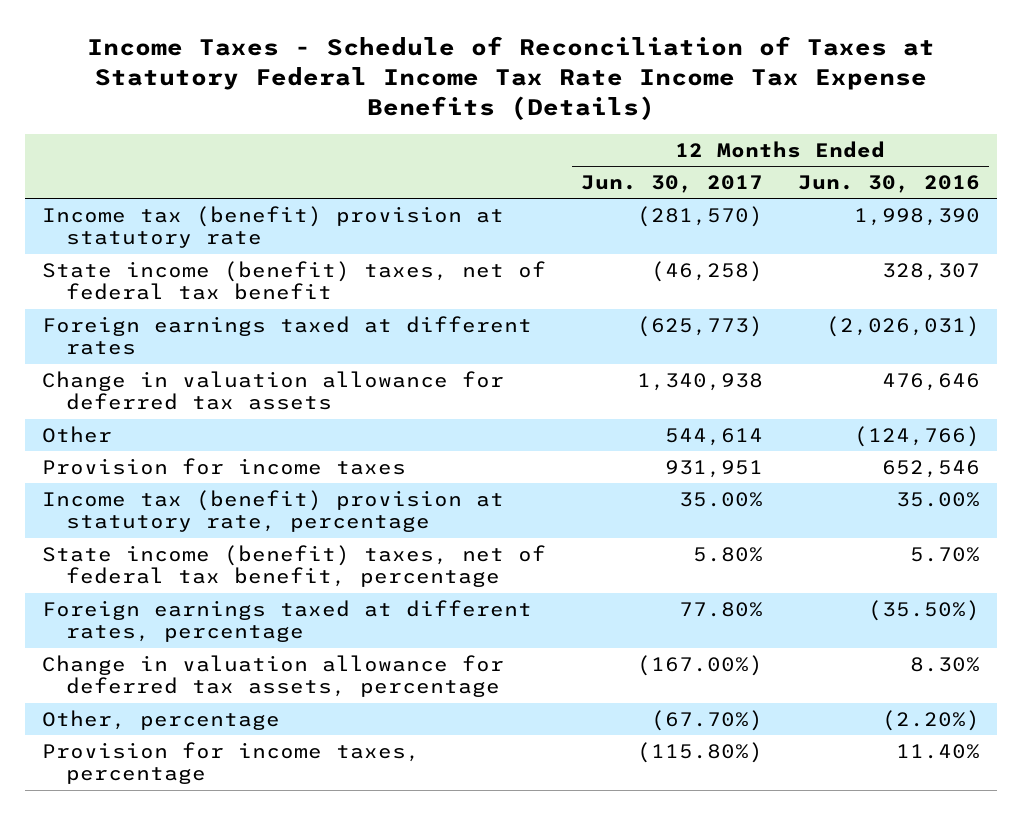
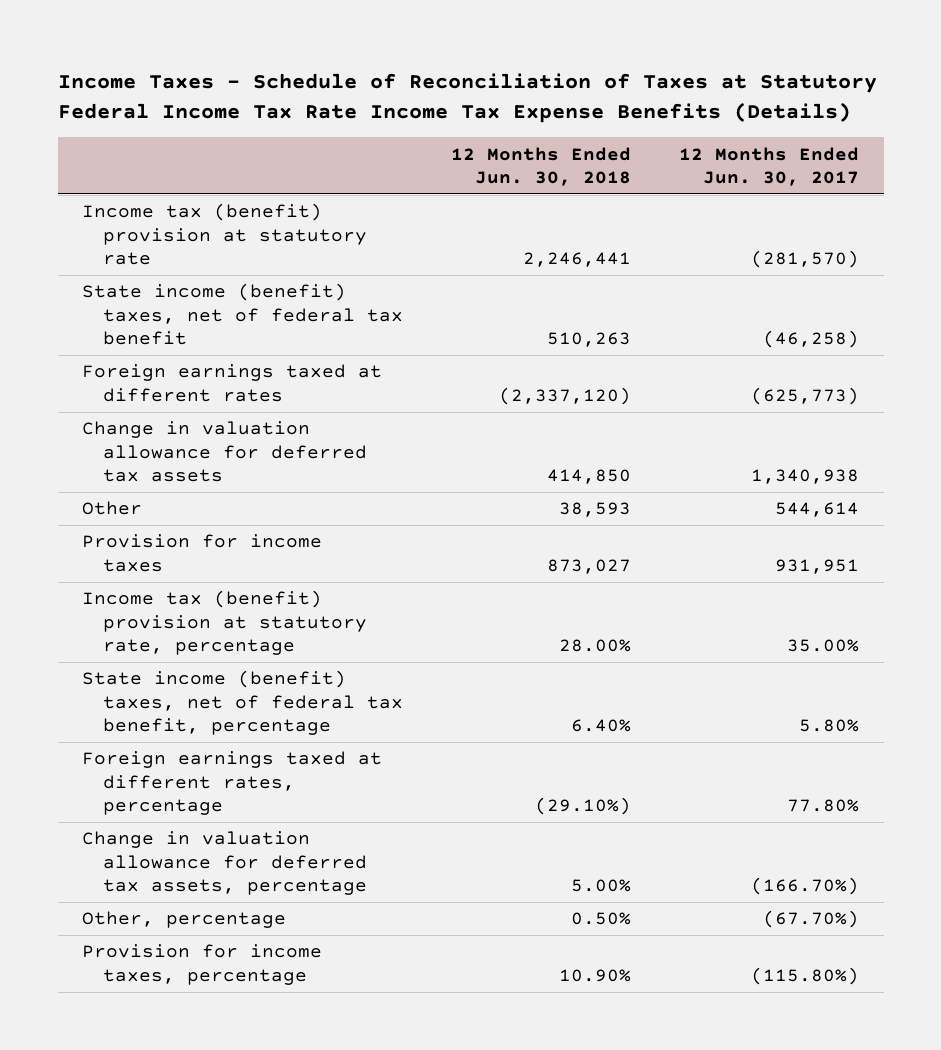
[797,174,980,193] Jun. 30, 2016 -> none
none -> [451,146,632,186] 12 Months Ended Jun. 30, 2018
[636,654,763,676] (167.00%) -> [751,876,860,895] (166.70%)

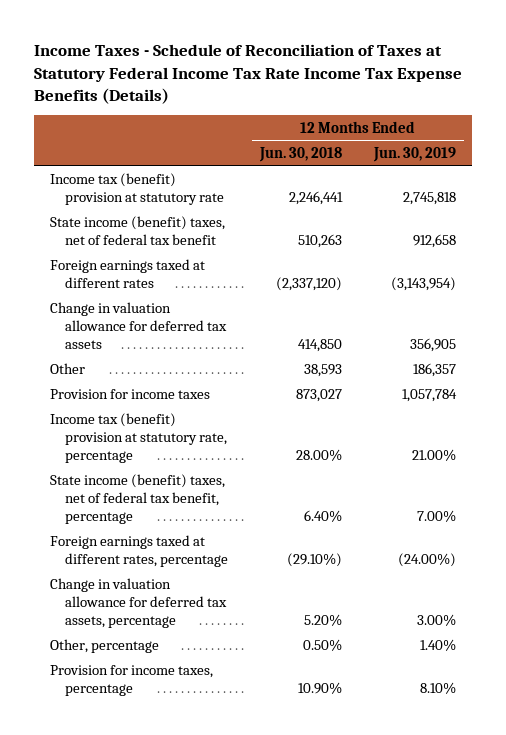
[679,146,860,186] 12 Months Ended Jun. 30, 2017 -> none
none -> [372,147,456,163] Jun. 30, 2019
[571,878,632,892] 5.00% -> [303,614,342,627] 5.20%

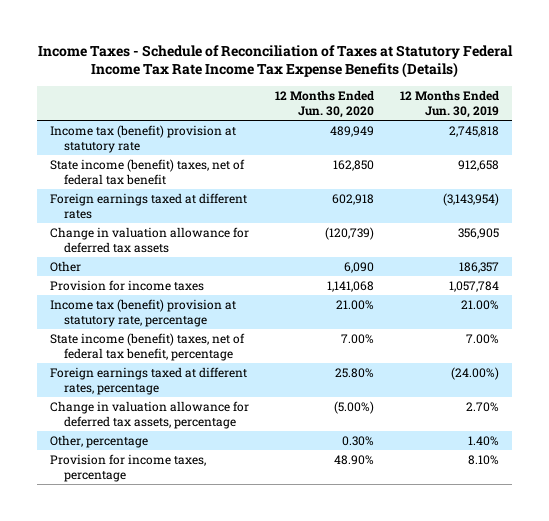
[258,147,342,163] Jun. 30, 2018 -> none
none -> [275,90,375,119] 12 Months Ended Jun. 30, 2020
[416,614,456,627] 3.00% -> [466,401,500,412] 2.70%

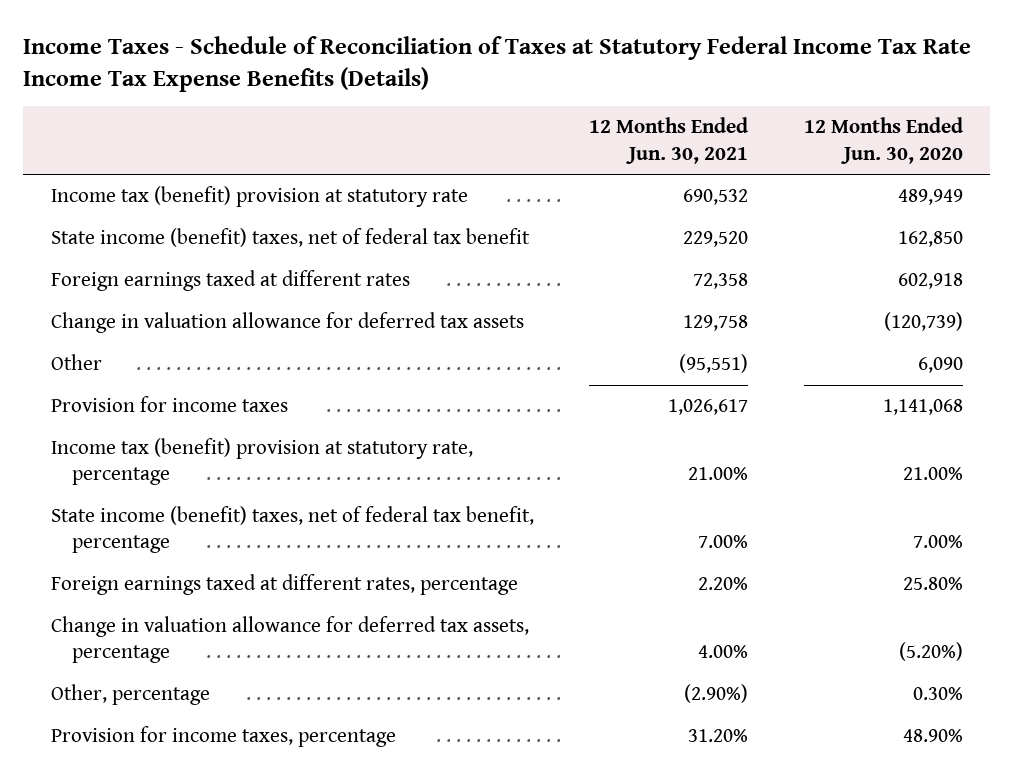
[400,90,500,119] 12 Months Ended Jun. 30, 2019 -> none
none -> [589,117,749,164] 12 Months Ended Jun. 30, 2021
[334,400,375,414] (5.00%) -> [898,642,963,662] (5.20%)

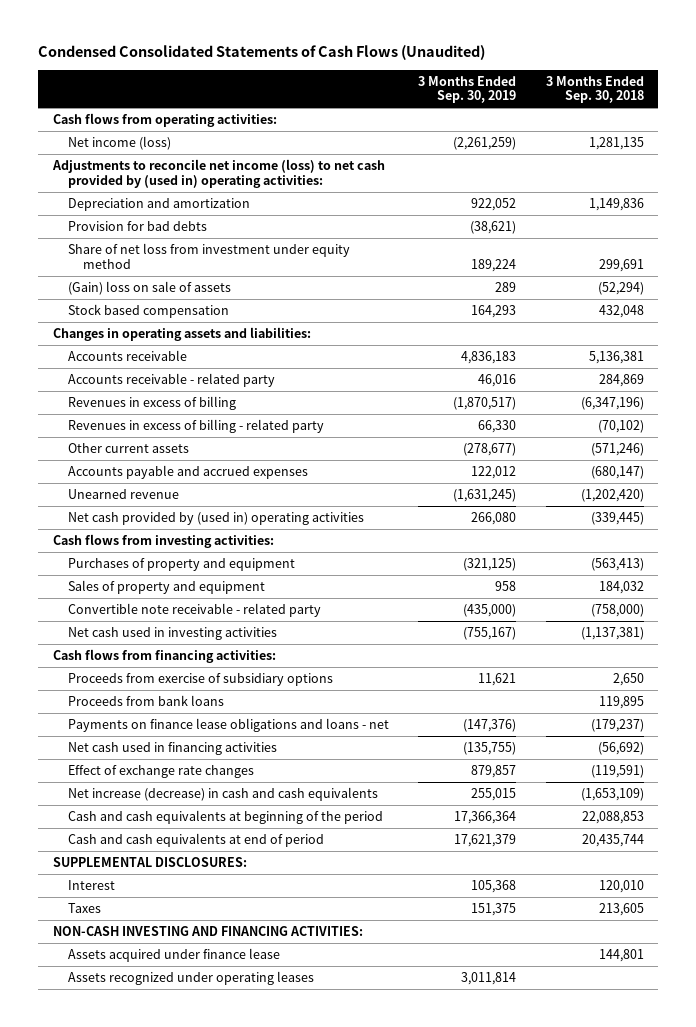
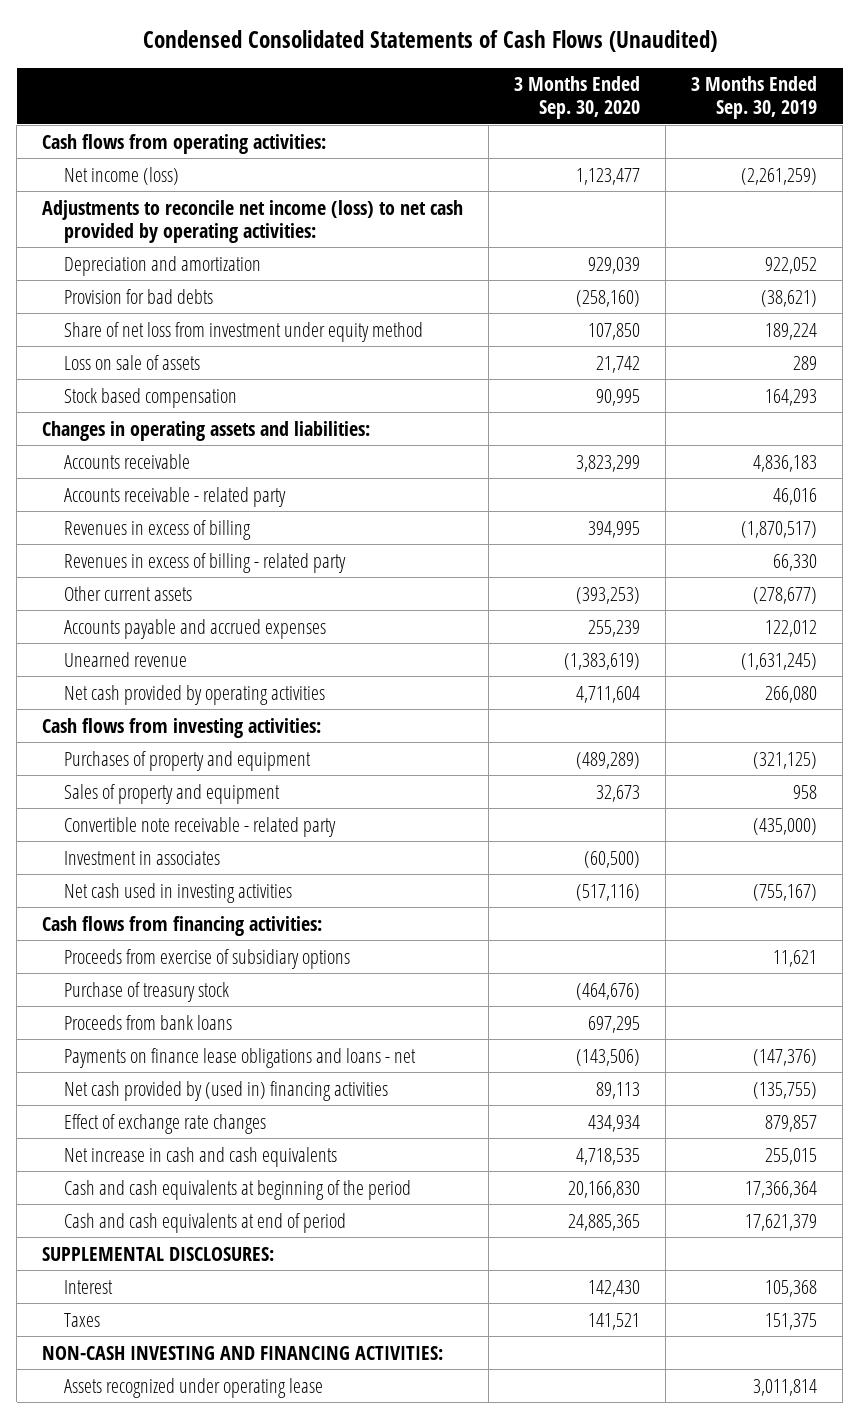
[545,75,644,104] 3 Months Ended Sep. 30, 2018 -> none
none -> [514,76,641,120] 3 Months Ended Sep. 30, 2020
[51,159,385,188] Adjustments to reconcile net income (loss) to net cash provided by (used in) operating activities: -> [42,199,464,243] Adjustments to reconcile net income (loss) to net cash provided by operating activities:
[67,281,231,296] (Gain) loss on sale of assets -> [63,354,200,370] Loss on sale of assets
[67,512,364,526] Net cash provided by (used in) operating activities -> [63,684,325,705] Net cash provided by operating activities
none -> [63,850,220,865] Investment in associates
none -> [63,981,229,1002] Purchase of treasury stock
[67,742,277,756] Net cash used in financing activities -> [63,1080,388,1101] Net cash provided by (used in) financing activities
[67,787,378,802] Net increase (decrease) in cash and cash equivalents -> [63,1146,337,1167] Net increase in cash and cash equivalents
[67,948,280,963] Assets acquired under finance lease -> none
[67,971,314,986] Assets recognized under operating leases -> [63,1377,323,1398] Assets recognized under operating lease

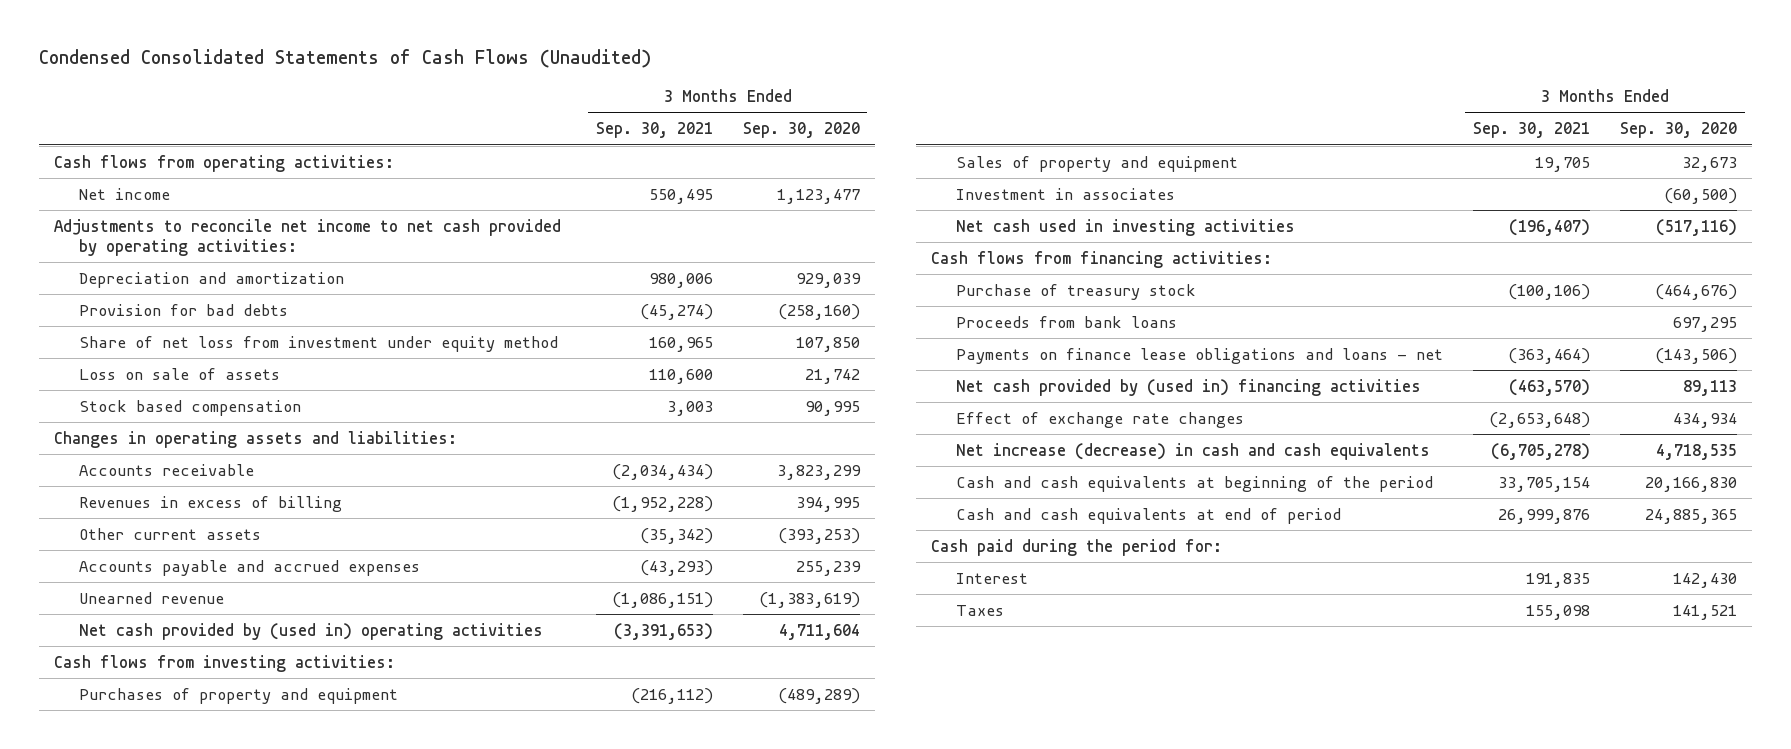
[691,76,818,120] 3 Months Ended Sep. 30, 2019 -> none
none -> [595,122,713,139] Sep. 30, 2021
[63,166,179,185] Net income (loss) -> [78,187,170,200] Net income
[42,199,464,243] Adjustments to reconcile net income (loss) to net cash provided by operating activities: -> [53,218,561,256] Adjustments to reconcile net income to net cash provided by operating activities:
[63,486,286,507] Accounts receivable - related party -> none
[63,552,346,573] Revenues in excess of billing - related party -> none
[63,684,325,705] Net cash provided by operating activities -> [78,622,543,640] Net cash provided by (used in) operating activities
[63,816,336,837] Convertible note receivable - related party -> none
[63,948,350,969] Proceeds from exercise of subsidiary options -> none
[63,1146,337,1167] Net increase in cash and cash equivalents -> [955,442,1430,460] Net increase (decrease) in cash and cash equivalents
[42,1246,275,1261] SUPPLEMENTAL DISCLOSURES: -> none
none -> [930,538,1222,556] Cash paid during the period for:
[42,1345,444,1360] NON-CASH INVESTING AND FINANCING ACTIVITIES: -> none
[63,1377,323,1398] Assets recognized under operating lease -> none

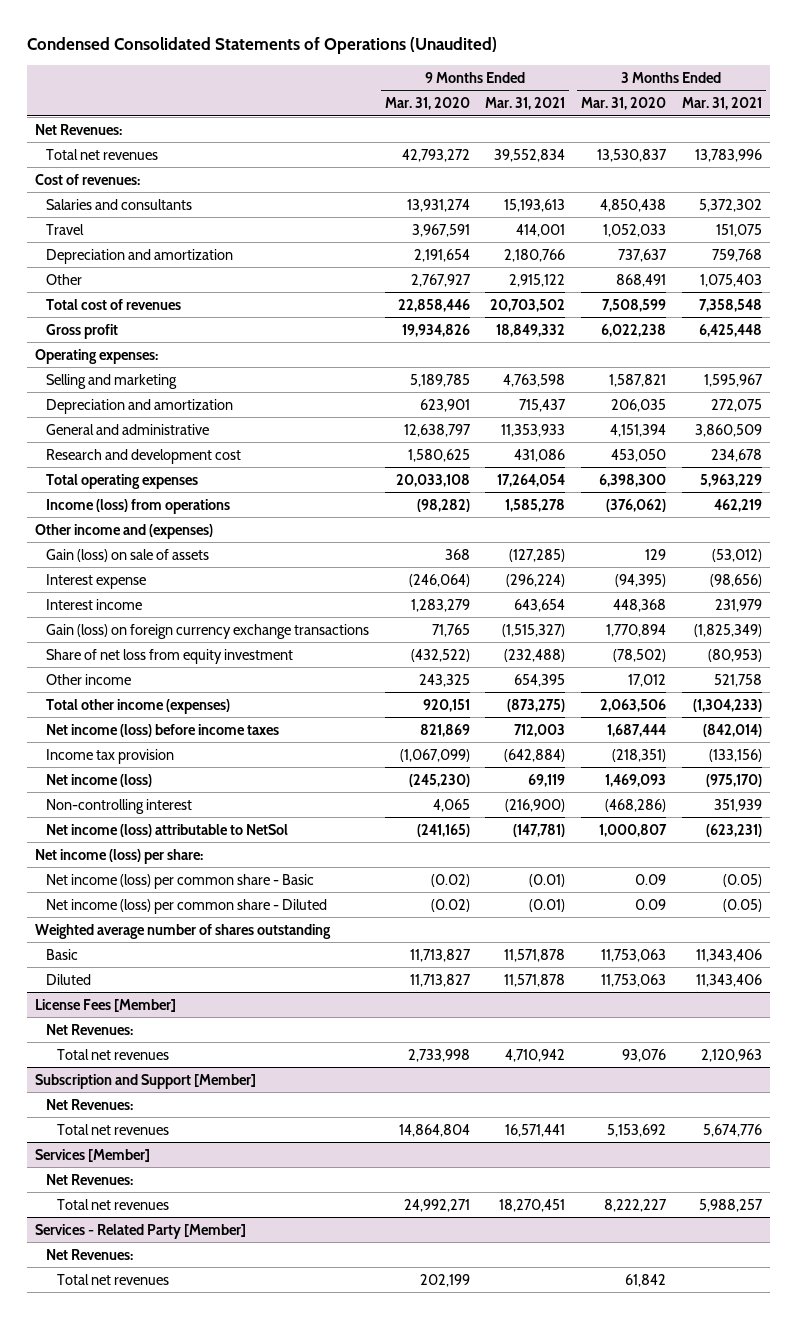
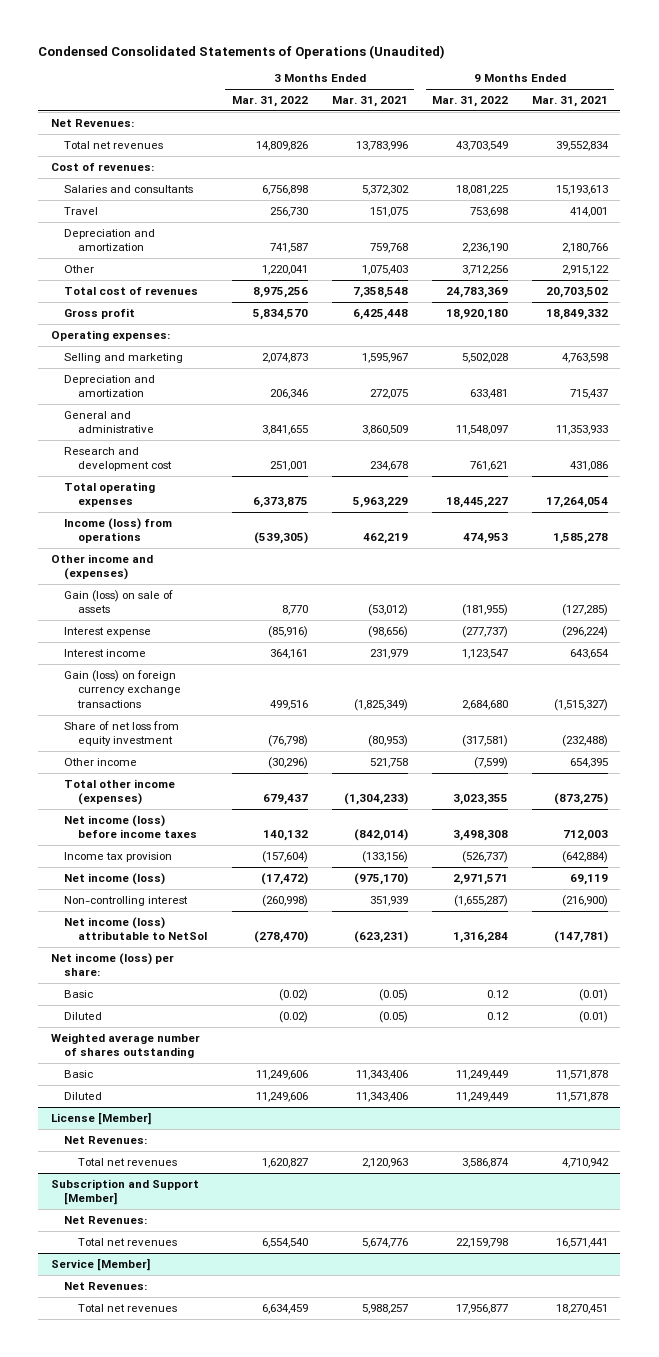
[384,97,470,111] Mar. 31, 2020 -> none
[581,97,667,111] Mar. 31, 2020 -> none
none -> [231,96,308,108] Mar. 31, 2022
none -> [431,96,508,108] Mar. 31, 2022
[45,873,314,889] Net income (loss) per common share - Basic -> [64,989,94,998] Basic
[45,898,327,914] Net income (loss) per common share - Diluted -> [64,1011,103,1020] Diluted
[35,998,177,1012] License Fees [Member] -> [50,1111,151,1125] License [Member]
[35,1148,151,1162] Services [Member] -> [50,1257,150,1271] Service [Member]
[35,1223,247,1239] Services - Related Party [Member] -> none
[45,1248,133,1260] Net Revenues: -> none
[56,1273,169,1285] Total net revenues -> none

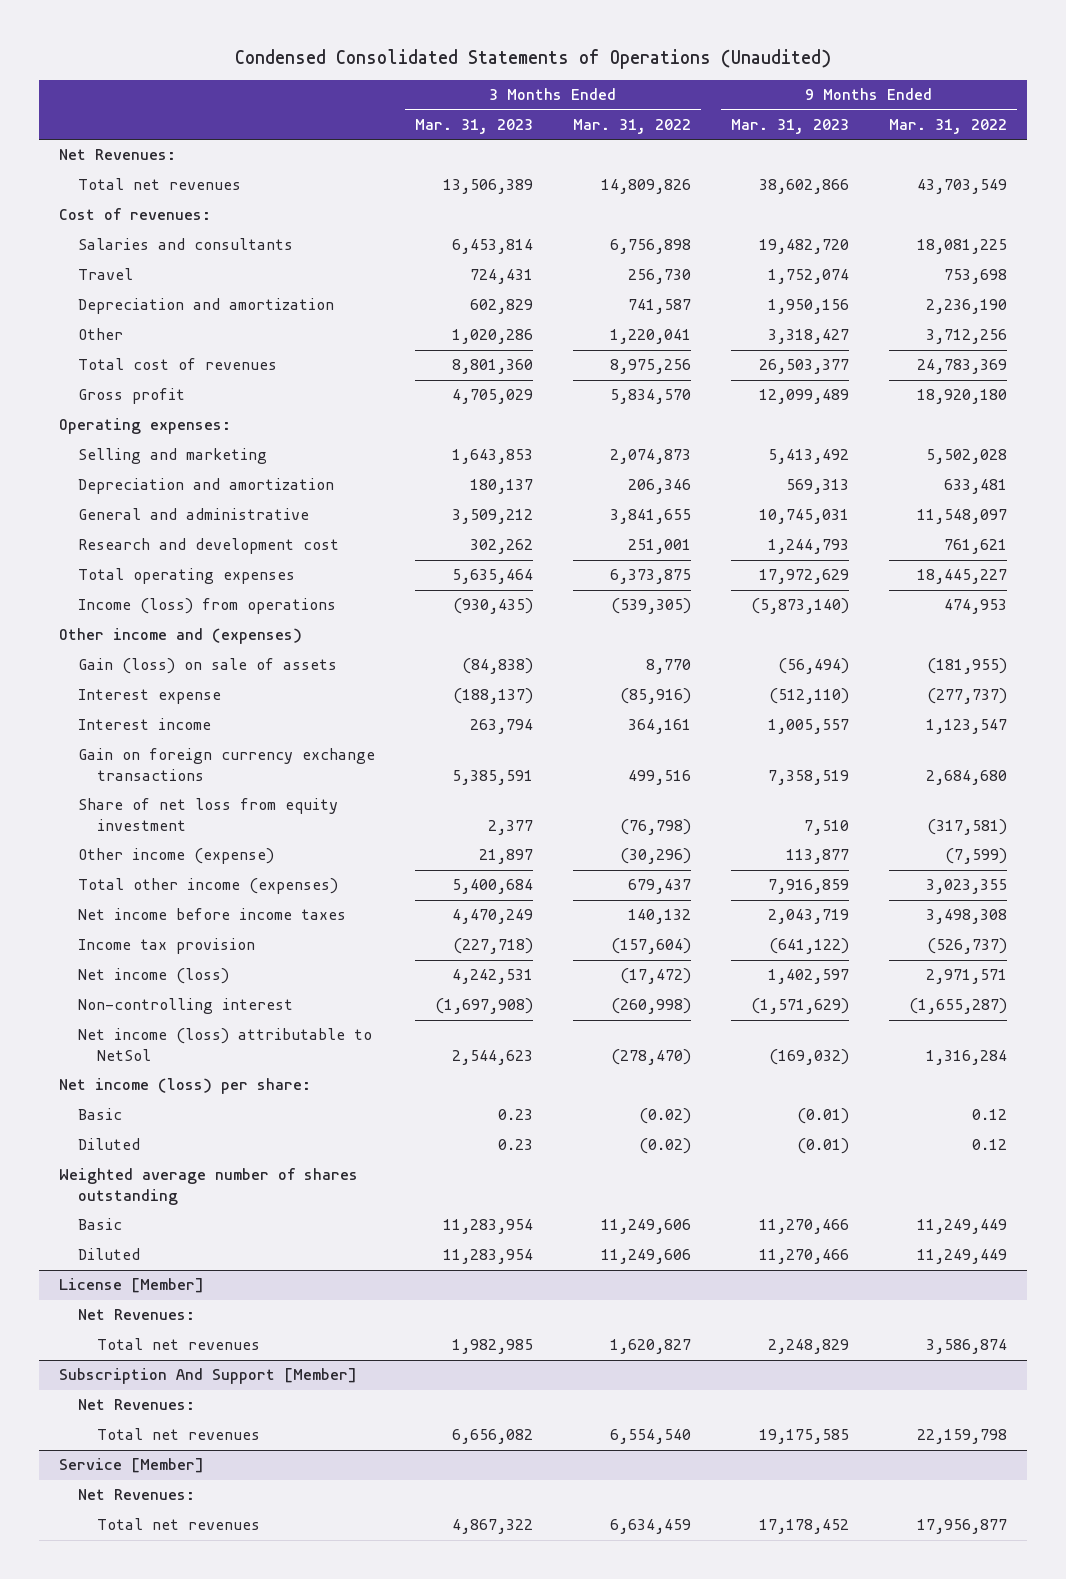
[331,96,408,108] Mar. 31, 2021 -> none
[532,96,609,108] Mar. 31, 2021 -> none
none -> [414,119,533,135] Mar. 31, 2023
none -> [731,119,850,135] Mar. 31, 2023
[64,669,182,709] Gain (loss) on foreign currency exchange transactions -> [77,748,375,781] Gain on foreign currency exchange transactions
[64,757,138,766] Other income -> [77,848,274,865] Other income (expense)
[64,814,198,839] Net income (loss) before income taxes -> [77,908,346,921] Net income before income taxes
[50,1178,199,1206] Subscription and Support [Member] -> [58,1368,357,1385] Subscription And Support [Member]

